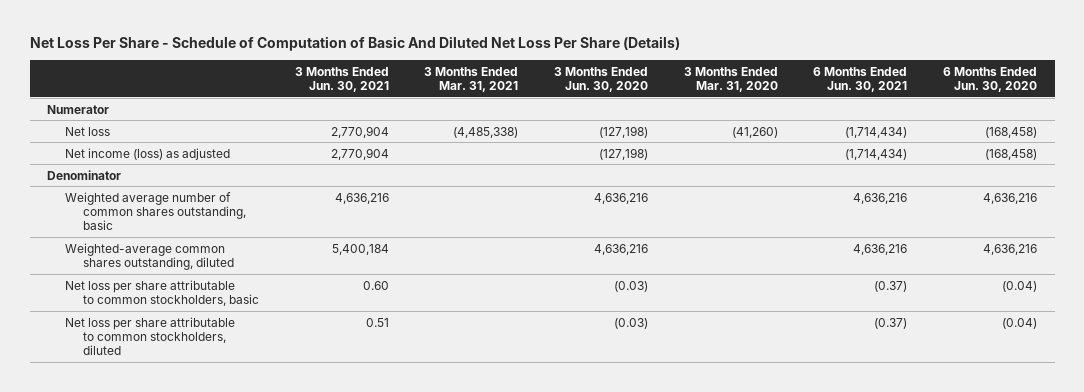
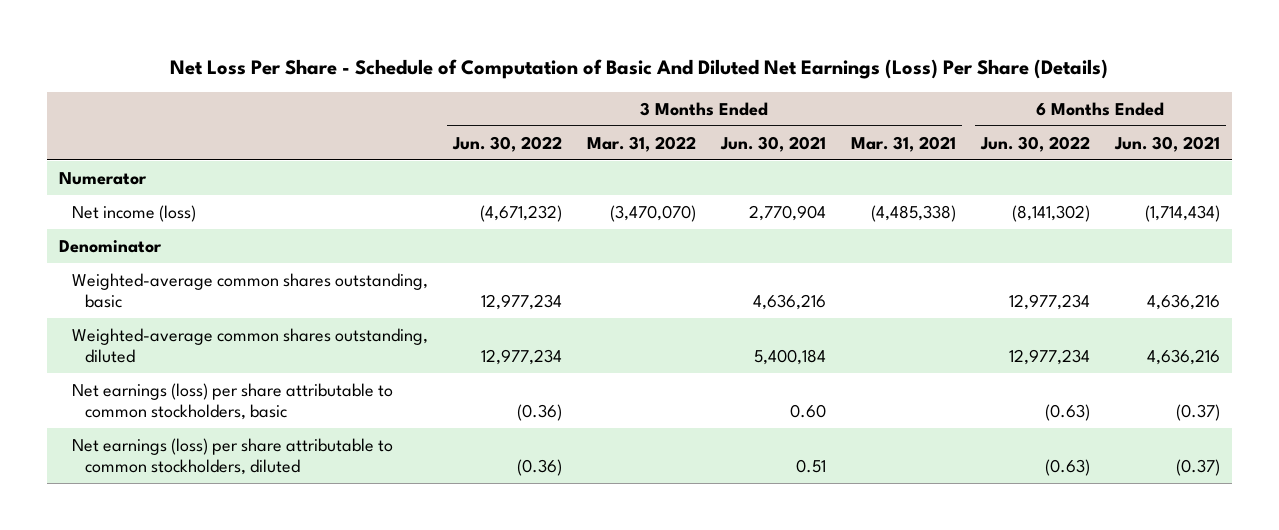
[29,36,680,52] Net Loss Per Share - Schedule of Computation of Basic And Diluted Net Loss Per Share (Details) -> [170,59,1109,80] Net Loss Per Share - Schedule of Computation of Basic And Diluted Net Earnings (Loss) Per Share (Details)
[554,67,649,93] 3 Months Ended Jun. 30, 2020 -> none
[683,67,778,93] 3 Months Ended Mar. 31, 2020 -> none
[943,67,1038,93] 6 Months Ended Jun. 30, 2020 -> none
none -> [451,135,562,152] Jun. 30, 2022
none -> [586,135,696,152] Mar. 31, 2022
none -> [979,135,1090,152] Jun. 30, 2022
[65,147,231,160] Net income (loss) as adjusted -> none
[65,126,111,136] Net loss -> [71,204,196,222] Net income (loss)
[65,191,246,231] Weighted average number of common shares outstanding, basic -> [71,272,428,308] Weighted-average common shares outstanding, basic
[65,279,259,306] Net loss per share attributable to common stockholders, basic -> [71,382,393,420] Net earnings (loss) per share attributable to common stockholders, basic
[65,316,236,356] Net loss per share attributable to common stockholders, diluted -> [71,437,393,475] Net earnings (loss) per share attributable to common stockholders, diluted

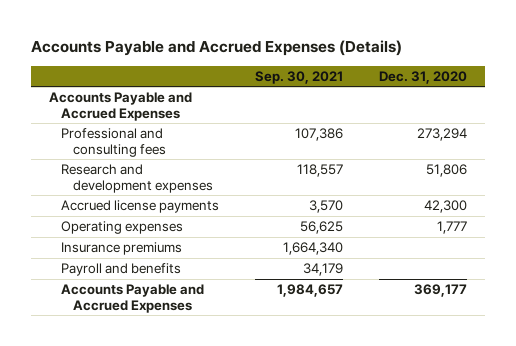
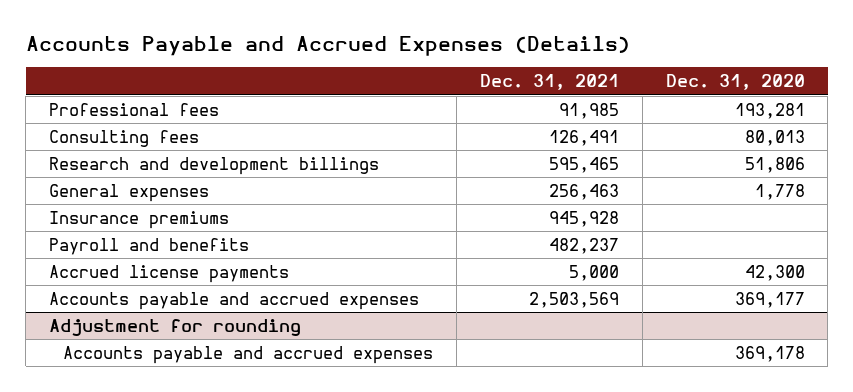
[255,70,344,84] Sep. 30, 2021 -> none
none -> [479,74,619,91] Dec. 31, 2021
[49,92,193,121] Accounts Payable and Accrued Expenses -> none
[61,221,184,235] Operating expenses -> none
[61,128,167,157] Professional and consulting fees -> [48,102,219,116] Professional fees
[416,128,467,142] 273,294 -> [734,102,805,119] 193,281
none -> [48,129,199,147] Consulting fees
[61,164,214,193] Research and development expenses -> [48,156,379,175] Research and development billings
none -> [48,183,209,202] General expenses
[61,200,220,214] Accrued license payments -> [48,264,289,283] Accrued license payments
[61,284,205,313] Accounts Payable and Accrued Expenses -> [48,291,419,310] Accounts payable and accrued expenses
none -> [48,318,301,336] Adjustment for rounding
none -> [63,345,434,364] Accounts payable and accrued expenses

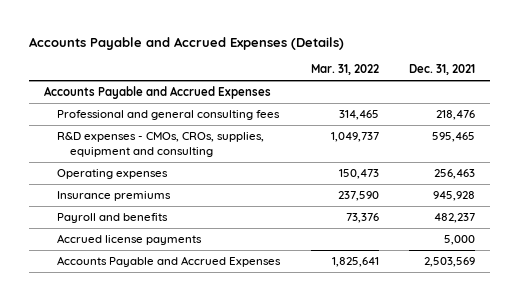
[665,74,805,91] Dec. 31, 2020 -> none
none -> [310,64,379,76] Mar. 31, 2022
[48,129,199,147] Consulting fees -> none
none -> [44,86,272,100] Accounts Payable and Accrued Expenses
[48,102,219,116] Professional fees -> [57,110,281,121] Professional and general consulting fees
[558,102,619,119] 91,985 -> [435,110,475,121] 218,476
[48,156,379,175] Research and development billings -> [57,132,265,158] R&D expenses - CMOs, CROs, supplies, equipment and consulting
[48,183,209,202] General expenses -> [57,169,169,180] Operating expenses
[48,318,301,336] Adjustment for rounding -> none
[63,345,434,364] Accounts payable and accrued expenses -> none
[48,291,419,310] Accounts payable and accrued expenses -> [57,256,282,268] Accounts Payable and Accrued Expenses

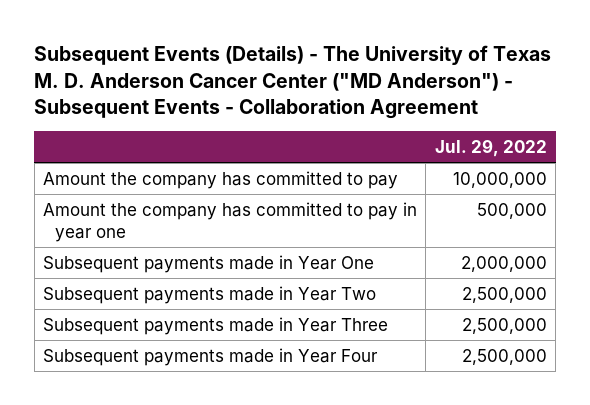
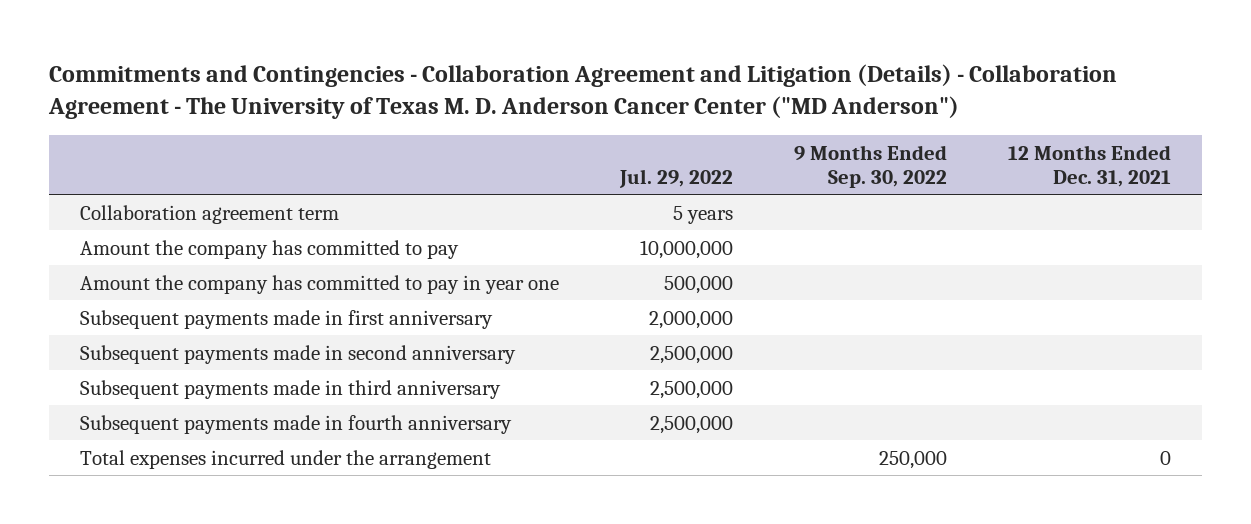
[34,45,552,120] Subsequent Events (Details) - The University of Texas M. D. Anderson Cancer Center ("MD Anderson") - Subsequent Events - Collaboration Agreement -> [48,63,1118,120] Commitments and Contingencies - Collaboration Agreement and Litigation (Details) - Collaboration Agreement - The University of Texas M. D. Anderson Cancer Center ("MD Anderson")
none -> [794,144,948,189] 9 Months Ended Sep. 30, 2022
none -> [1008,144,1172,188] 12 Months Ended Dec. 31, 2021
none -> [79,204,339,224] Collaboration agreement term
[43,254,375,273] Subsequent payments made in Year One -> [79,309,493,329] Subsequent payments made in first anniversary
[43,285,377,304] Subsequent payments made in Year Two -> [79,344,516,364] Subsequent payments made in second anniversary
[43,316,389,335] Subsequent payments made in Year Three -> [79,379,501,399] Subsequent payments made in third anniversary
[43,347,379,366] Subsequent payments made in Year Four -> [79,414,512,434] Subsequent payments made in fourth anniversary
none -> [79,449,491,469] Total expenses incurred under the arrangement

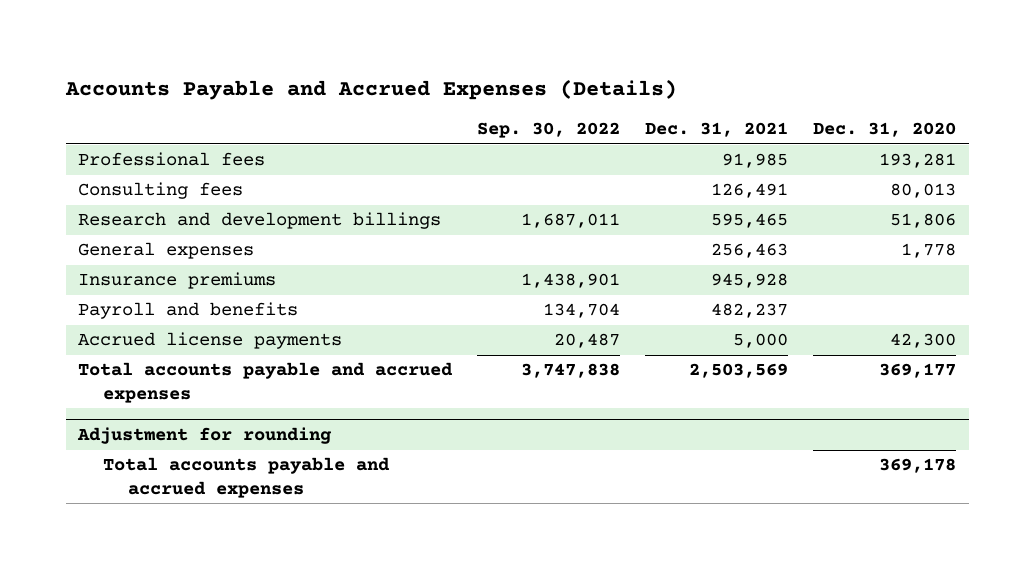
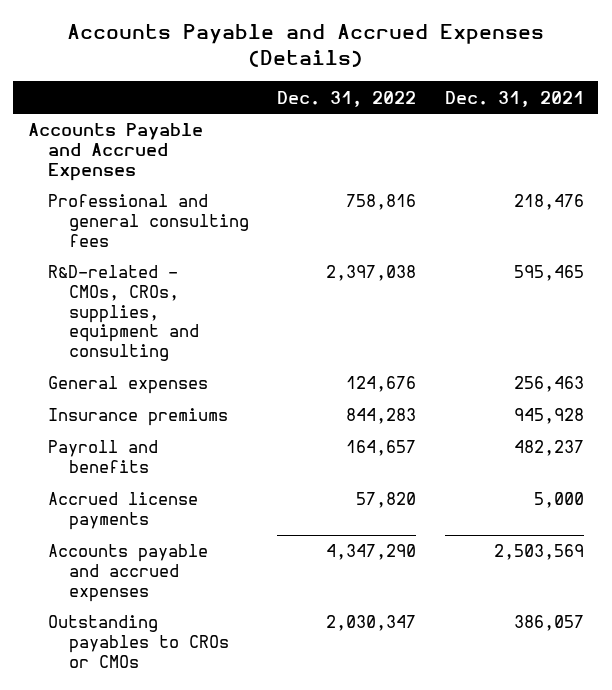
[477,122,621,139] Sep. 30, 2022 -> none
[813,122,957,138] Dec. 31, 2020 -> none
none -> [277,90,417,107] Dec. 31, 2022
[78,152,266,167] Professional fees -> none
[78,182,244,200] Consulting fees -> none
none -> [27,123,203,181] Accounts Payable and Accrued Expenses
none -> [48,194,249,247] Professional and general consulting fees
[78,212,442,230] Research and development billings -> [48,265,199,361] R&D-related - CMOs, CROs, supplies, equipment and consulting
[77,427,333,445] Adjustment for rounding -> none
[102,457,390,498] Total accounts payable and accrued expenses -> none
[78,362,454,403] Total accounts payable and accrued expenses -> [48,544,209,602] Accounts payable and accrued expenses
none -> [48,615,229,668] Outstanding payables to CROs or CMOs

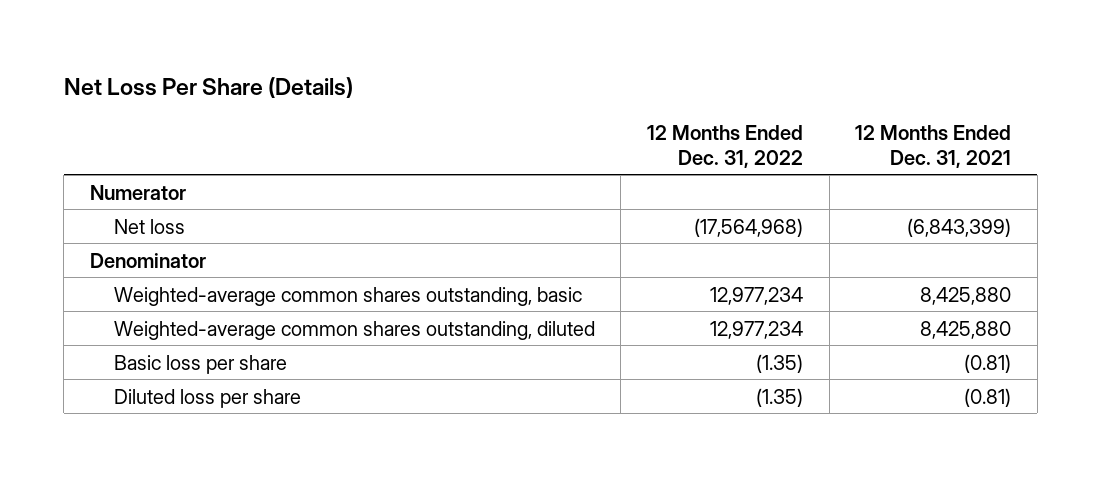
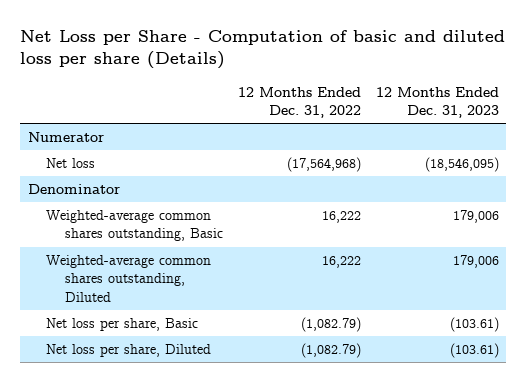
[63,77,353,99] Net Loss Per Share (Details) -> [20,30,506,70] Net Loss per Share - Computation of basic and diluted loss per share (Details)
[855,124,1012,168] 12 Months Ended Dec. 31, 2021 -> none
none -> [375,86,499,119] 12 Months Ended Dec. 31, 2023
[113,286,582,306] Weighted-average common shares outstanding, basic -> [46,210,223,242] Weighted-average common shares outstanding, Basic
[710,286,804,305] 12,977,234 -> [321,211,361,224] 16,222
[113,320,595,340] Weighted-average common shares outstanding, diluted -> [46,255,212,302] Weighted-average common shares outstanding, Diluted
[710,320,804,339] 12,977,234 -> [321,256,361,269] 16,222
[113,354,287,374] Basic loss per share -> [46,318,199,332] Net loss per share, Basic
[756,353,804,373] (1.35) -> [300,317,361,333] (1,082.79)
[113,388,301,408] Diluted loss per share -> [46,344,212,358] Net loss per share, Diluted
[756,387,804,407] (1.35) -> [300,343,361,359] (1,082.79)

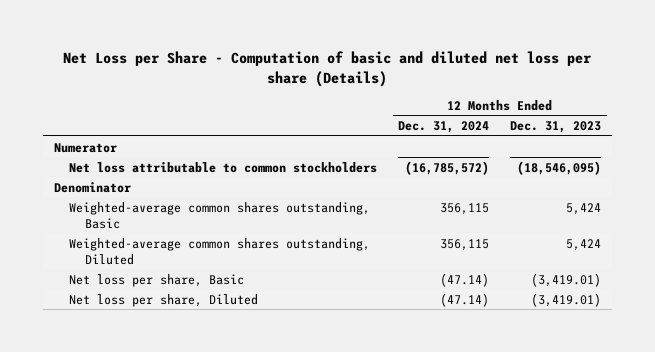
[20,30,506,70] Net Loss per Share - Computation of basic and diluted loss per share (Details) -> [63,50,593,87] Net Loss per Share - Computation of basic and diluted net loss per share (Details)
[237,86,361,119] 12 Months Ended Dec. 31, 2022 -> none
none -> [398,121,490,134] Dec. 31, 2024
[46,158,96,169] Net loss -> [69,161,378,173] Net loss attributable to common stockholders
[452,210,499,224] 179,006 -> [566,202,602,215] 5,424
[452,255,499,269] 179,006 -> [566,238,602,251] 5,424
[449,317,499,333] (103.61) -> [531,272,602,287] (3,419.01)
[449,343,499,359] (103.61) -> [531,292,602,307] (3,419.01)

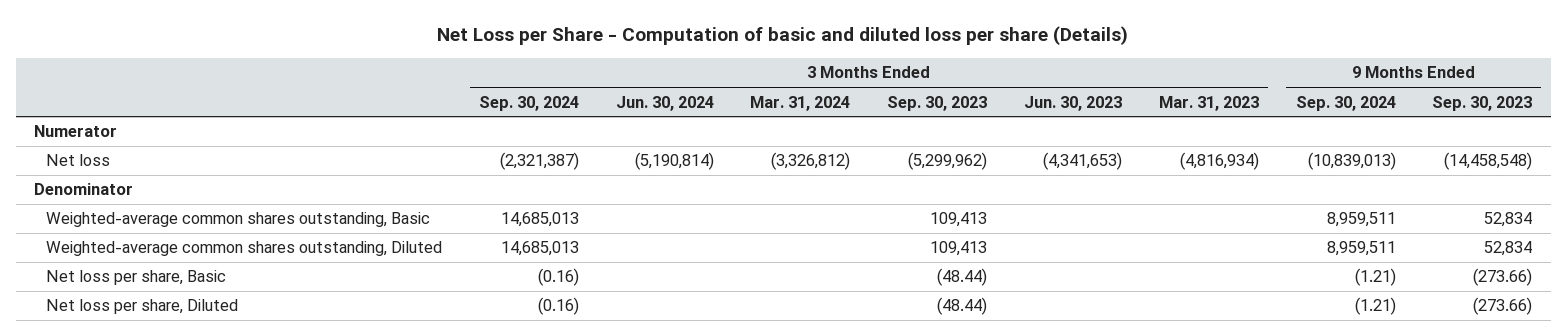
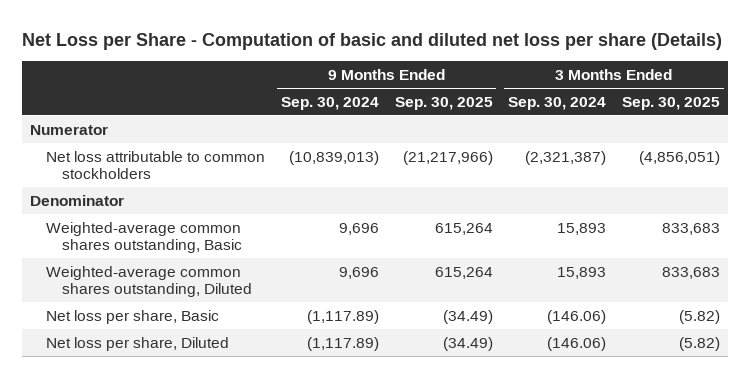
[437,26,1129,46] Net Loss per Share - Computation of basic and diluted loss per share (Details) -> [21,32,722,50] Net Loss per Share - Computation of basic and diluted net loss per share (Details)
[615,95,714,111] Jun. 30, 2024 -> none
[750,95,851,111] Mar. 31, 2024 -> none
[887,95,988,111] Sep. 30, 2023 -> none
[1024,95,1123,111] Jun. 30, 2023 -> none
[1158,95,1259,111] Mar. 31, 2023 -> none
[1432,95,1533,111] Sep. 30, 2023 -> none
none -> [394,96,493,110] Sep. 30, 2025
none -> [622,96,721,110] Sep. 30, 2025
[46,154,111,167] Net loss -> [45,150,265,180] Net loss attributable to common stockholders
[500,212,579,228] 14,685,013 -> [557,222,607,235] 15,893
[1326,212,1396,228] 8,959,511 -> [338,222,379,235] 9,696
[500,241,579,257] 14,685,013 -> [557,266,607,279] 15,893
[1326,241,1396,257] 8,959,511 -> [338,266,379,279] 9,696
[537,268,579,287] (0.16) -> [547,309,607,324] (146.06)
[1354,268,1396,287] (1.21) -> [306,309,379,324] (1,117.89)
[537,297,579,316] (0.16) -> [547,336,607,351] (146.06)
[1354,297,1396,316] (1.21) -> [306,336,379,351] (1,117.89)

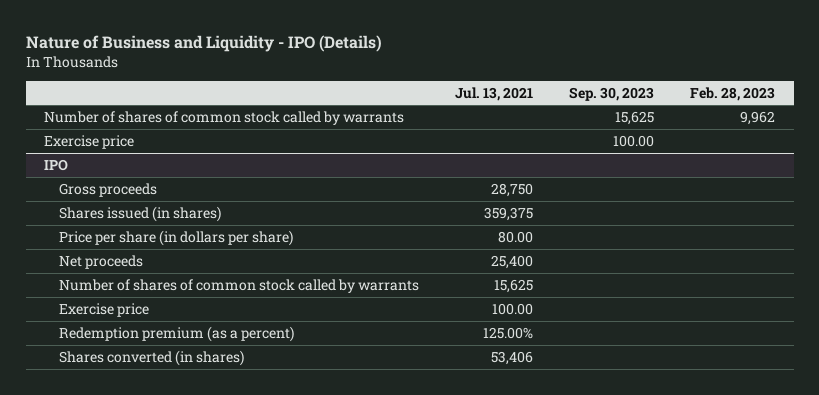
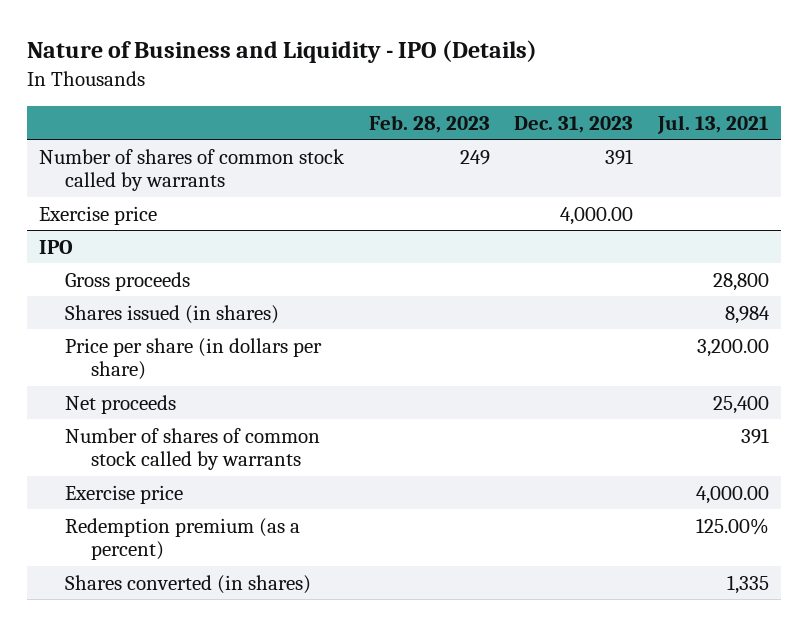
[569,86,655,101] Sep. 30, 2023 -> none
none -> [514,115,634,133] Dec. 31, 2023
[740,110,776,125] 9,962 -> [459,149,490,165] 249
[491,182,534,197] 28,750 -> [713,272,770,291] 28,800
[484,206,534,221] 359,375 -> [725,305,771,324] 8,984
[498,230,534,243] 80.00 -> [697,338,770,357] 3,200.00
[494,278,534,293] 15,625 -> [741,427,770,444] 391
[492,302,534,315] 100.00 -> [696,485,770,504] 4,000.00
[491,350,534,365] 53,406 -> [727,574,770,594] 1,335

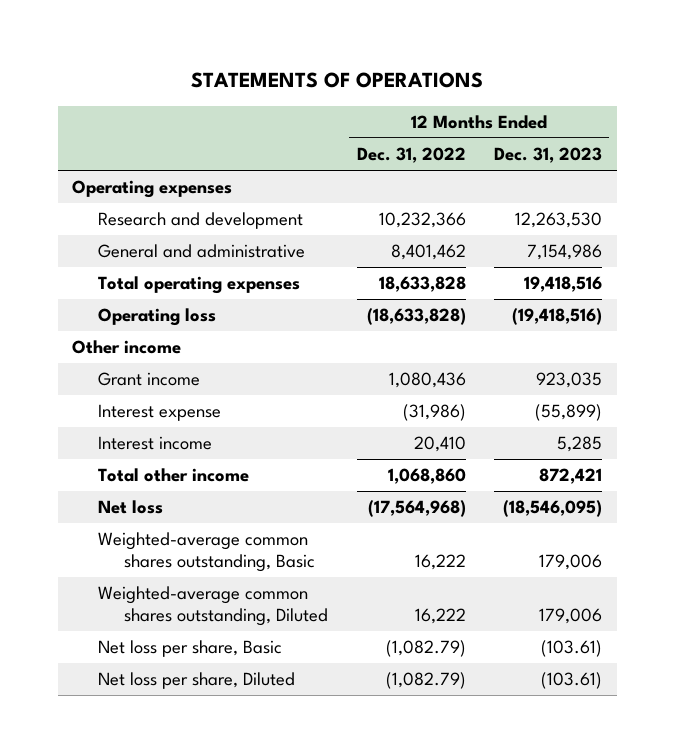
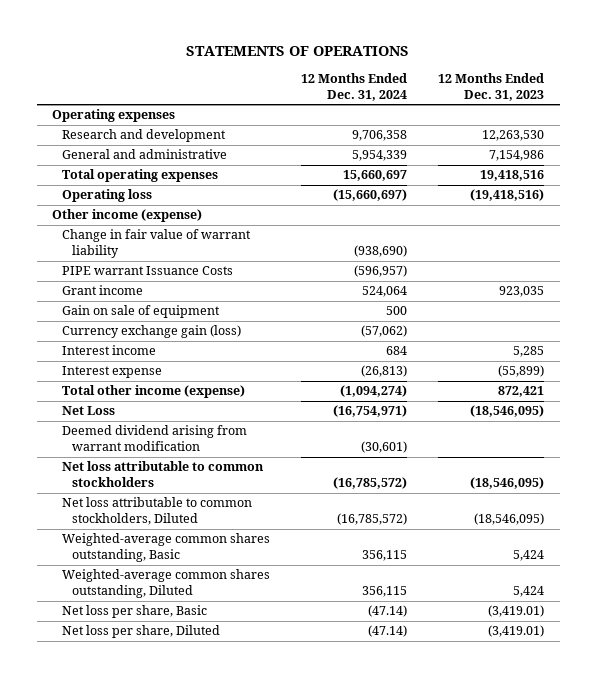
[356,147,466,164] Dec. 31, 2022 -> none
none -> [301,73,408,102] 12 Months Ended Dec. 31, 2024
[72,340,182,355] Other income -> [52,209,203,223] Other income (expense)
none -> [62,229,252,259] Change in fair value of warrant liability
none -> [62,266,234,276] PIPE warrant Issuance Costs
none -> [62,305,221,319] Gain on sale of equipment
none -> [62,325,242,339] Currency exchange gain (loss)
[98,404,222,422] Interest expense -> [62,366,163,379] Interest expense
[98,468,250,483] Total other income -> [62,385,246,399] Total other income (expense)
[98,500,164,515] Net loss -> [62,406,116,416] Net Loss
none -> [62,425,248,452] Deemed dividend arising from warrant modification
none -> [62,461,265,488] Net loss attributable to common stockholders
none -> [62,497,253,526] Net loss attributable to common stockholders, Diluted
[539,553,603,570] 179,006 -> [513,550,545,562] 5,424
[539,607,603,624] 179,006 -> [513,586,545,598] 5,424
[541,640,603,658] (103.61) -> [488,605,545,618] (3,419.01)
[541,672,603,690] (103.61) -> [488,625,545,638] (3,419.01)

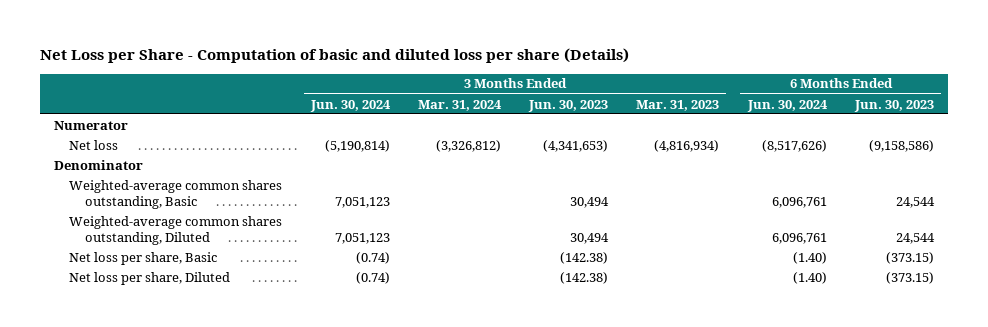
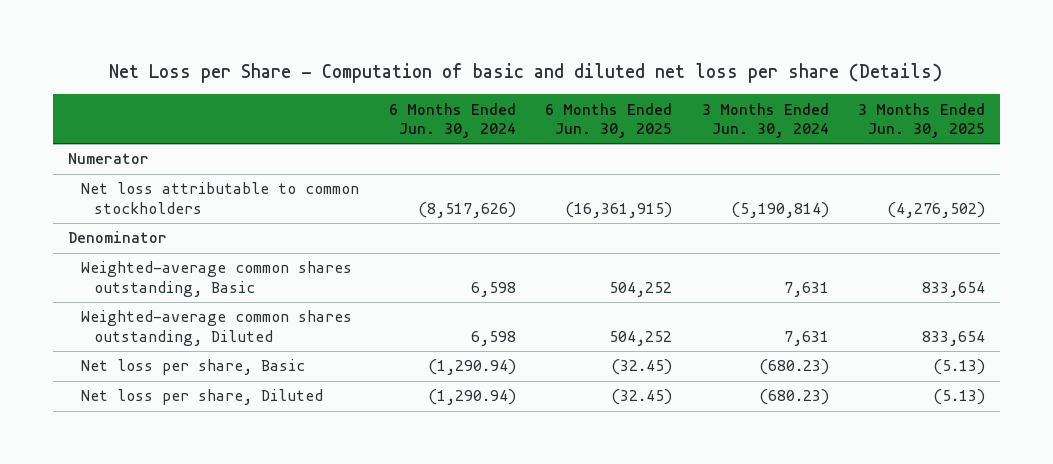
[39,48,629,64] Net Loss per Share - Computation of basic and diluted loss per share (Details) -> [109,63,943,84] Net Loss per Share - Computation of basic and diluted net loss per share (Details)
[417,99,502,111] Mar. 31, 2024 -> none
[528,99,609,112] Jun. 30, 2023 -> none
[636,99,720,111] Mar. 31, 2023 -> none
[853,99,934,112] Jun. 30, 2023 -> none
none -> [545,102,673,139] 6 Months Ended Jun. 30, 2025
none -> [858,102,986,139] 3 Months Ended Jun. 30, 2025
[69,139,119,150] Net loss -> [81,182,360,214] Net loss attributable to common stockholders
[334,196,390,208] 7,051,123 -> [783,281,829,297] 7,631
[771,196,827,208] 6,096,761 -> [470,281,516,297] 6,598
[334,232,390,244] 7,051,123 -> [783,330,829,346] 7,631
[771,232,827,244] 6,096,761 -> [470,330,516,346] 6,598
[355,251,390,264] (0.74) -> [758,359,829,376] (680.23)
[792,251,827,264] (1.40) -> [427,359,516,376] (1,290.94)
[355,271,390,284] (0.74) -> [758,389,829,406] (680.23)
[792,271,827,284] (1.40) -> [427,389,516,406] (1,290.94)

